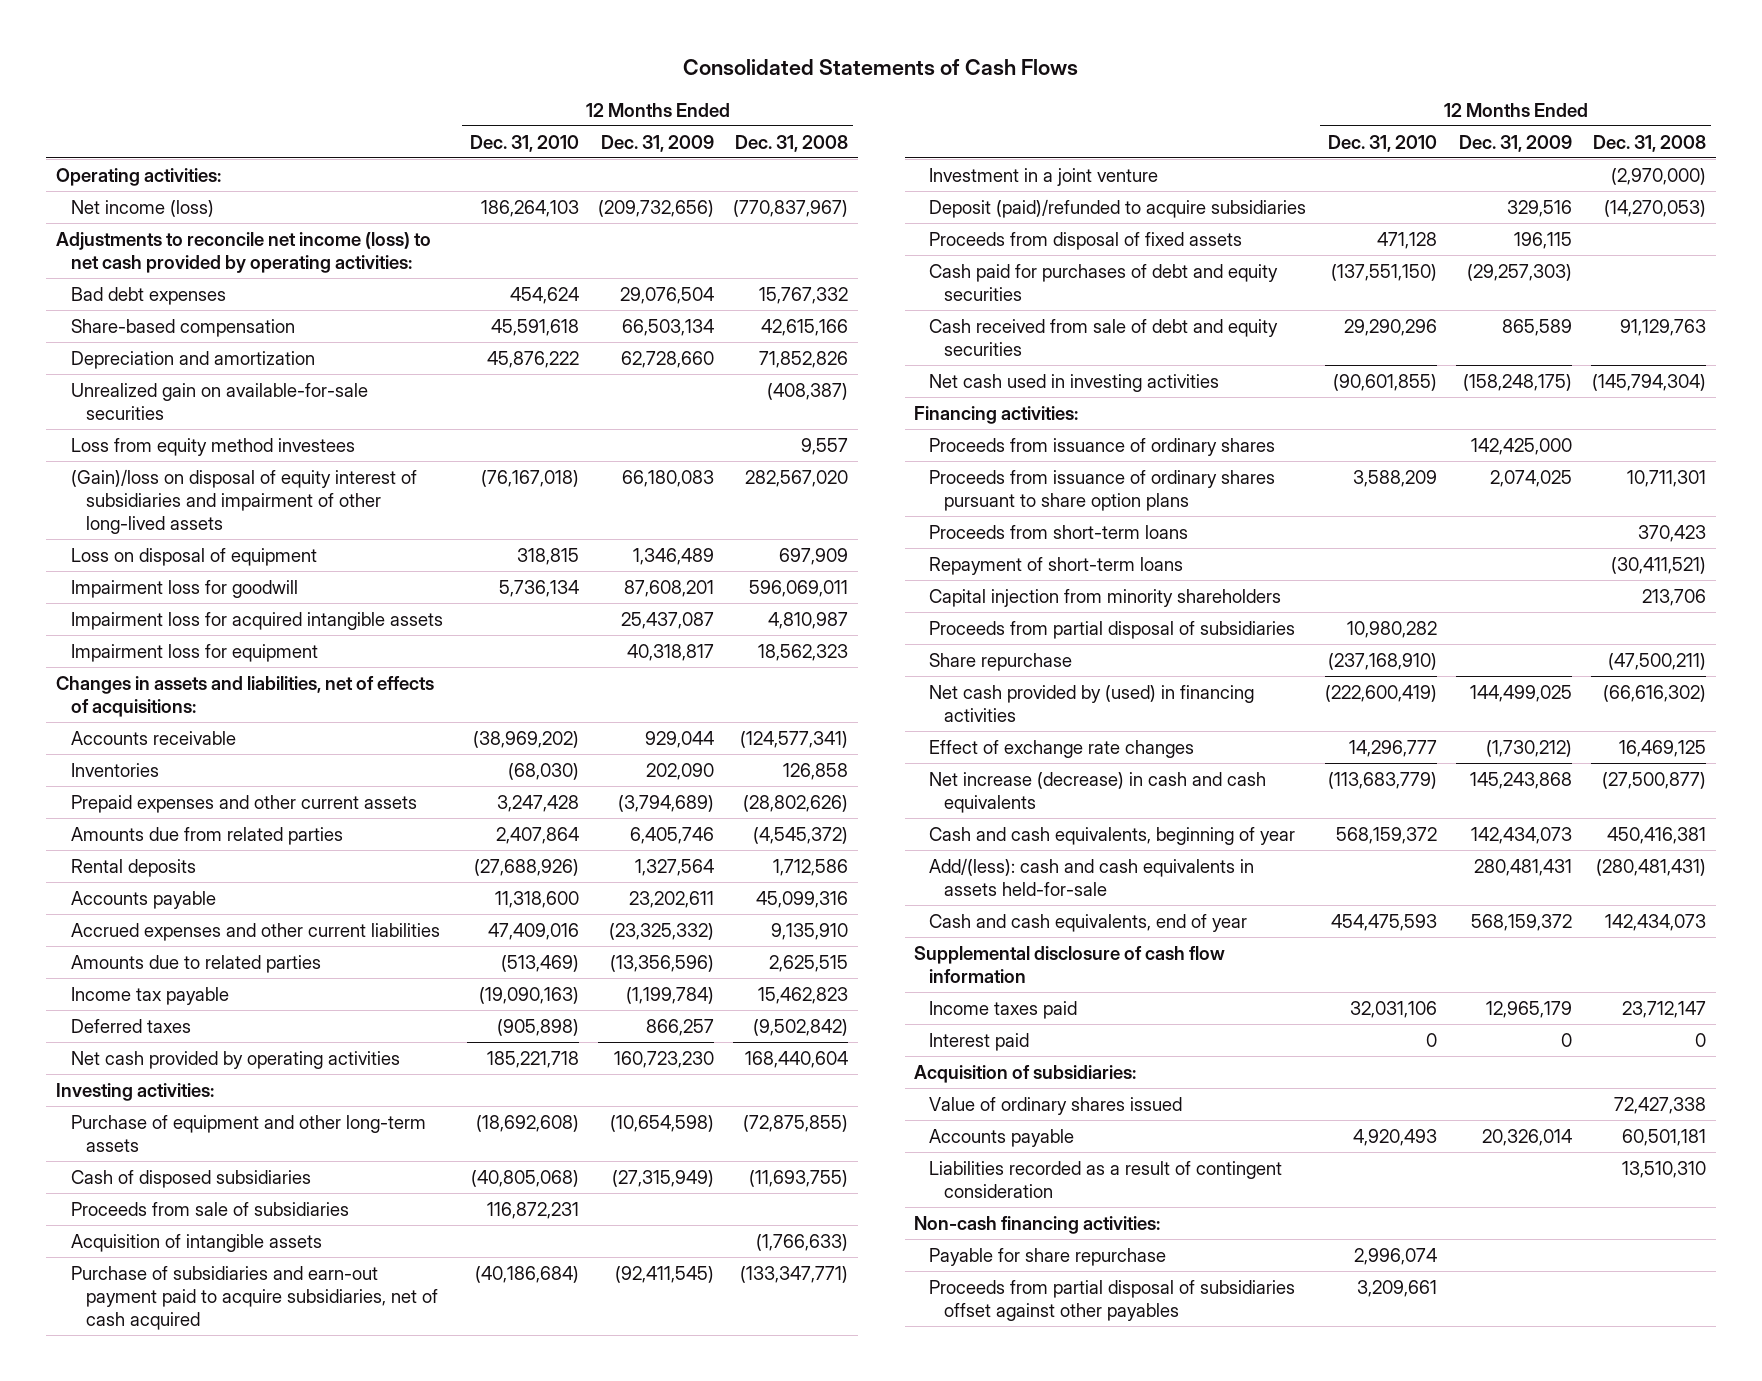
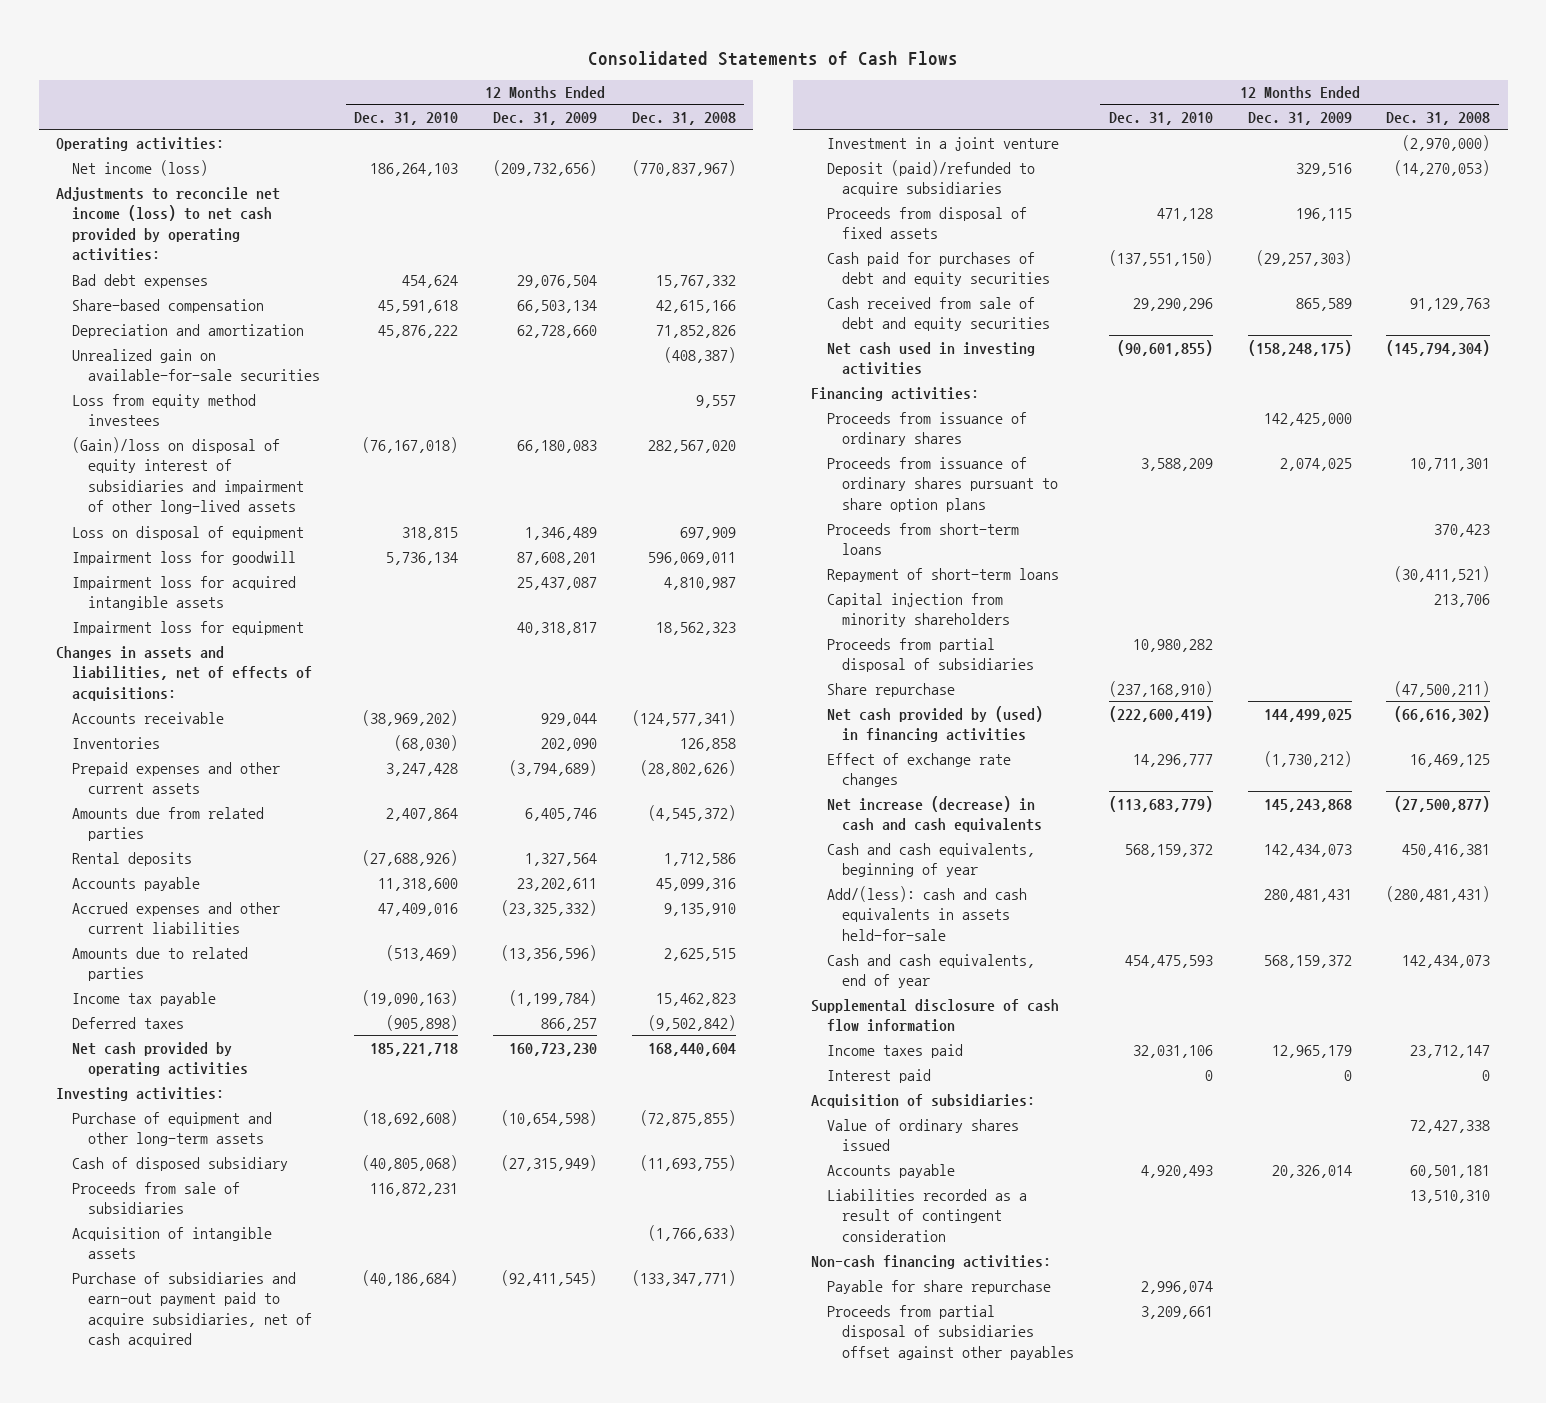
[70,1169,311,1188] Cash of disposed subsidiaries -> [71,1156,288,1171] Cash of disposed subsidiary

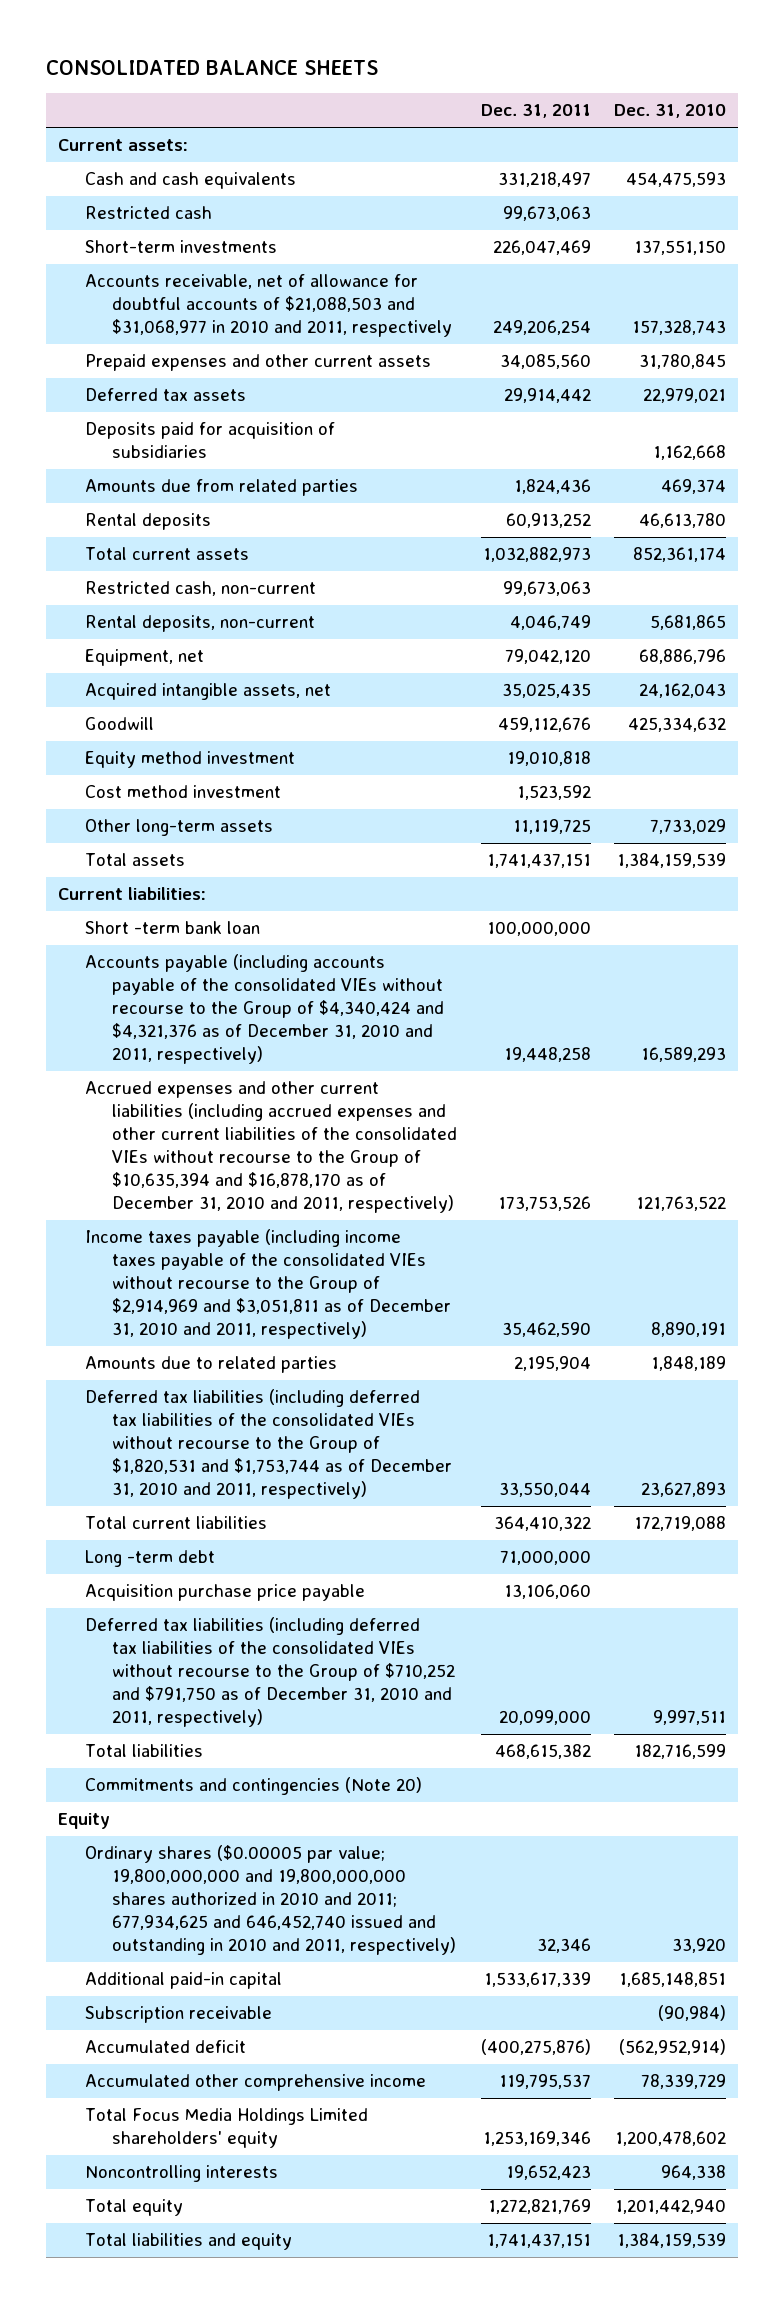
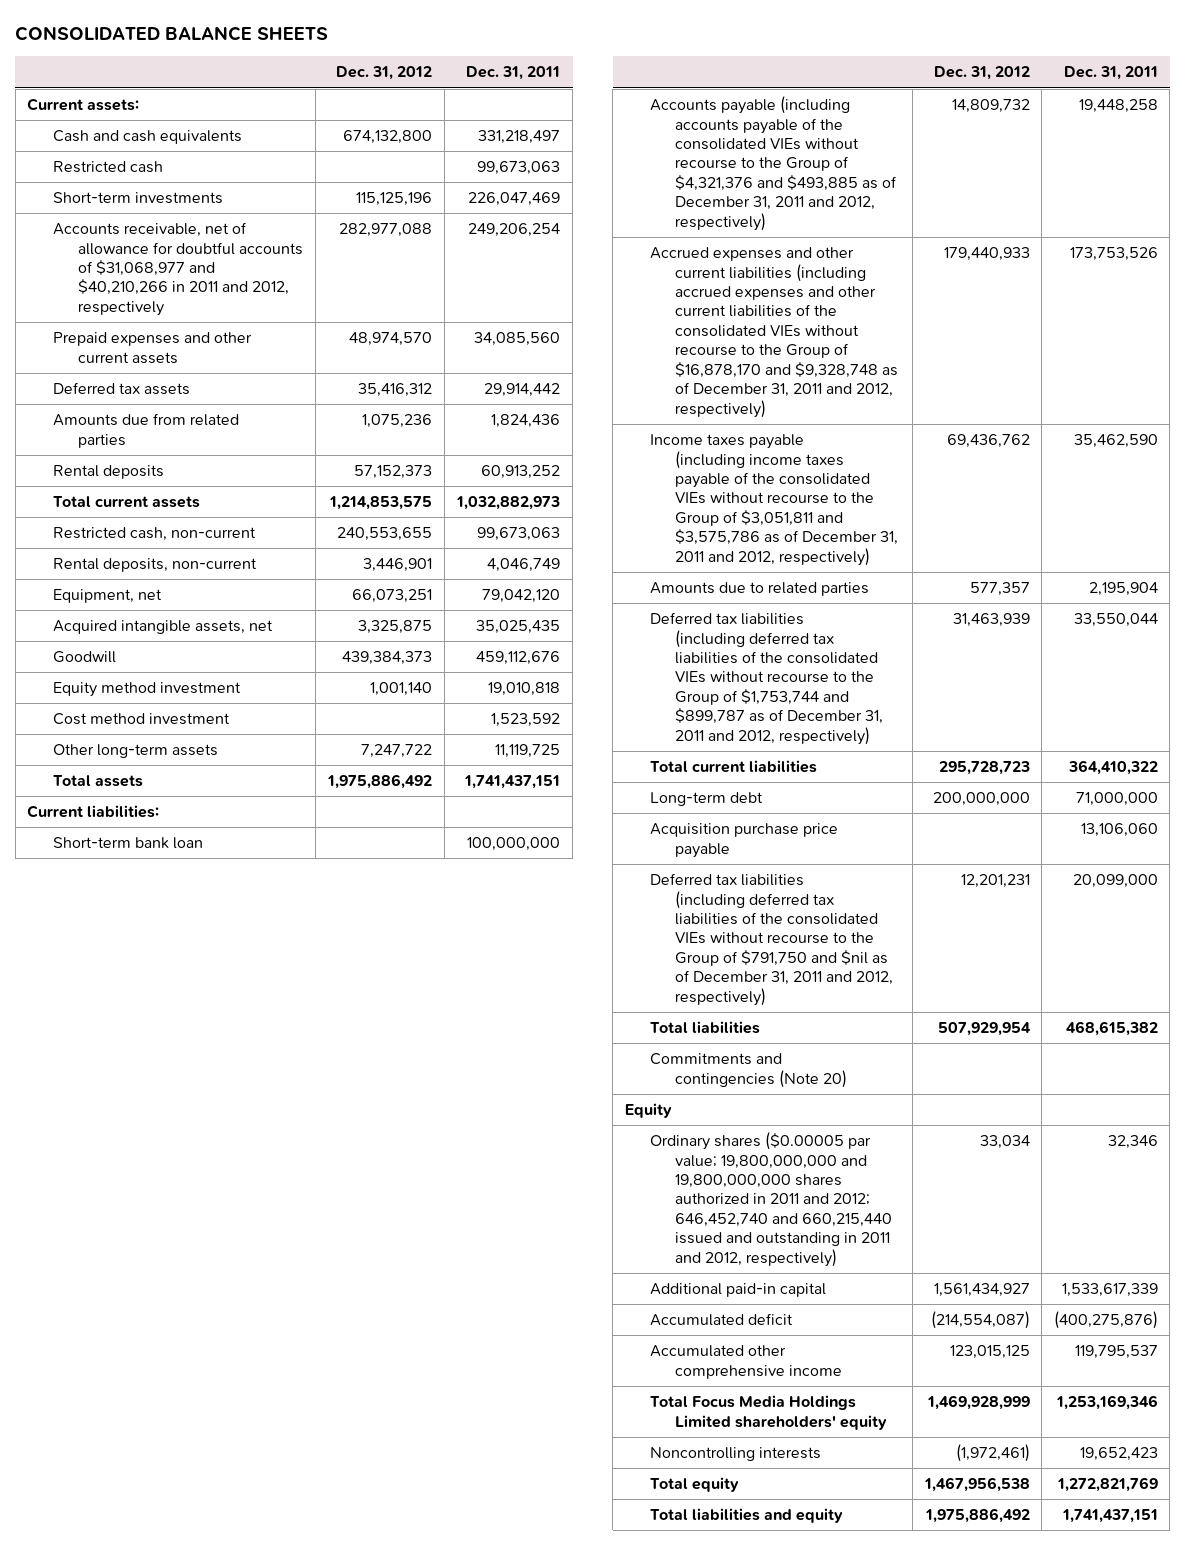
[614,104,727,119] Dec. 31, 2010 -> none
none -> [336,66,433,81] Dec. 31, 2012
[85,274,453,338] Accounts receivable, net of allowance for doubtful accounts of $21,088,503 and $31,068,977 in 2010 and 2011, respectively -> [52,222,304,316] Accounts receivable, net of allowance for doubtful accounts of $31,068,977 and $40,210,266 in 2011 and 2012, respectively
[85,422,336,459] Deposits paid for acquisition of subsidiaries -> none
[85,921,261,935] Short -term bank loan -> [52,837,203,850] Short-term bank loan
[85,954,445,1065] Accounts payable (including accounts payable of the consolidated VIEs without recourse to the Group of $4,340,424 and $4,321,376 as of December 31, 2010 and 2011, respectively) -> [650,96,898,231] Accounts payable (including accounts payable of the consolidated VIEs without recourse to the Group of $4,321,376 and $493,885 as of December 31, 2011 and 2012, respectively)
[85,1081,458,1214] Accrued expenses and other current liabilities (including accrued expenses and other current liabilities of the consolidated VIEs without recourse to the Group of $10,635,394 and $16,878,170 as of December 31, 2010 and 2011, respectively) -> [650,247,899,418] Accrued expenses and other current liabilities (including accrued expenses and other current liabilities of the consolidated VIEs without recourse to the Group of $16,878,170 and $9,328,748 as of December 31, 2011 and 2012, respectively)
[85,1229,452,1340] Income taxes payable (including income taxes payable of the consolidated VIEs without recourse to the Group of $2,914,969 and $3,051,811 as of December 31, 2010 and 2011, respectively) -> [650,434,899,566] Income taxes payable (including income taxes payable of the consolidated VIEs without recourse to the Group of $3,051,811 and $3,575,786 as of December 31, 2011 and 2012, respectively)
[85,1389,453,1500] Deferred tax liabilities (including deferred tax liabilities of the consolidated VIEs without recourse to the Group of $1,820,531 and $1,753,744 as of December 31, 2010 and 2011, respectively) -> [650,612,884,745] Deferred tax liabilities (including deferred tax liabilities of the consolidated VIEs without recourse to the Group of $1,753,744 and $899,787 as of December 31, 2011 and 2012, respectively)
[85,1550,216,1568] Long -term debt -> [650,792,764,807] Long-term debt
[85,1617,456,1728] Deferred tax liabilities (including deferred tax liabilities of the consolidated VIEs without recourse to the Group of $710,252 and $791,750 as of December 31, 2010 and 2011, respectively) -> [650,873,894,1006] Deferred tax liabilities (including deferred tax liabilities of the consolidated VIEs without recourse to the Group of $791,750 and $nil as of December 31, 2011 and 2012, respectively)
[85,1845,457,1956] Ordinary shares ($0.00005 par value; 19,800,000,000 and 19,800,000,000 shares authorized in 2010 and 2011; 677,934,625 and 646,452,740 issued and outstanding in 2010 and 2011, respectively) -> [650,1132,893,1267] Ordinary shares ($0.00005 par value; 19,800,000,000 and 19,800,000,000 shares authorized in 2011 and 2012; 646,452,740 and 660,215,440 issued and outstanding in 2011 and 2012, respectively)
[85,2006,273,2024] Subscription receivable -> none

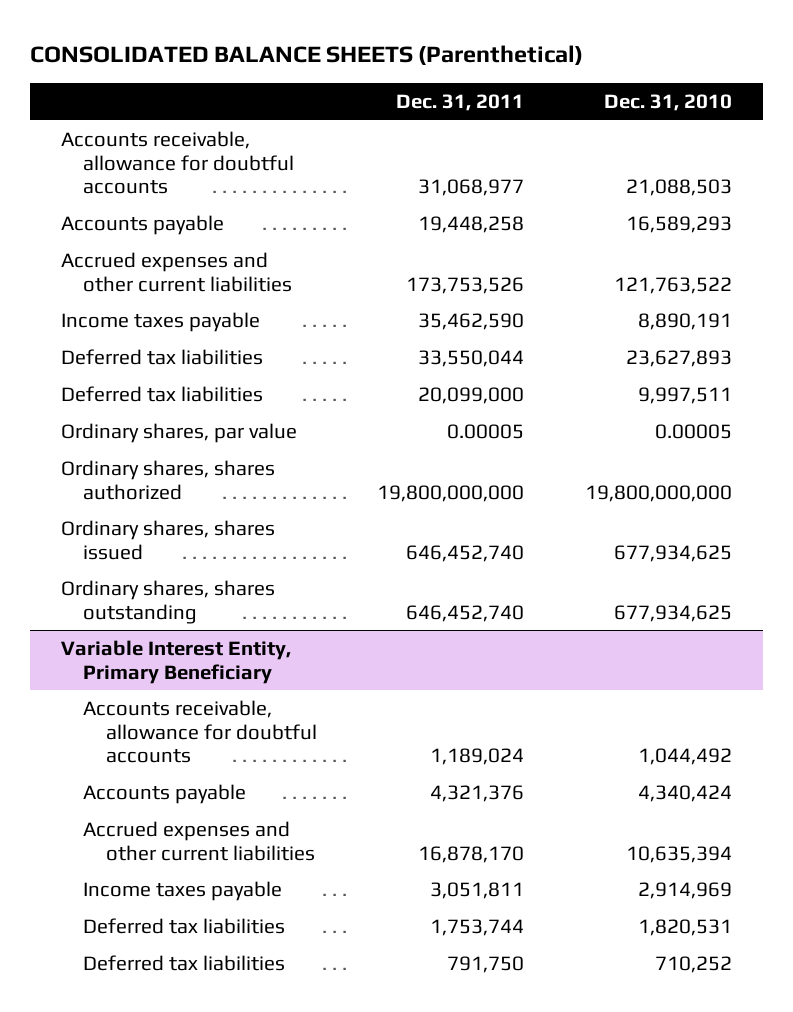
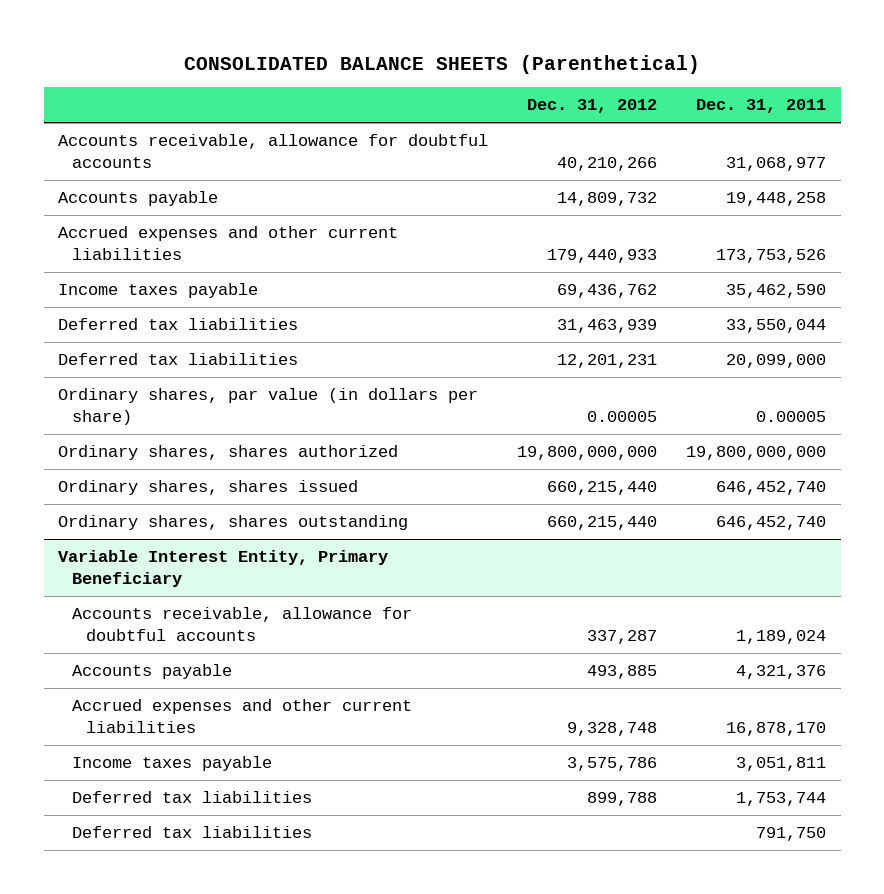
[604,93,733,111] Dec. 31, 2010 -> none
none -> [527,99,658,114] Dec. 31, 2012
[60,423,297,444] Ordinary shares, par value -> [58,388,479,425] Ordinary shares, par value (in dollars per share)

